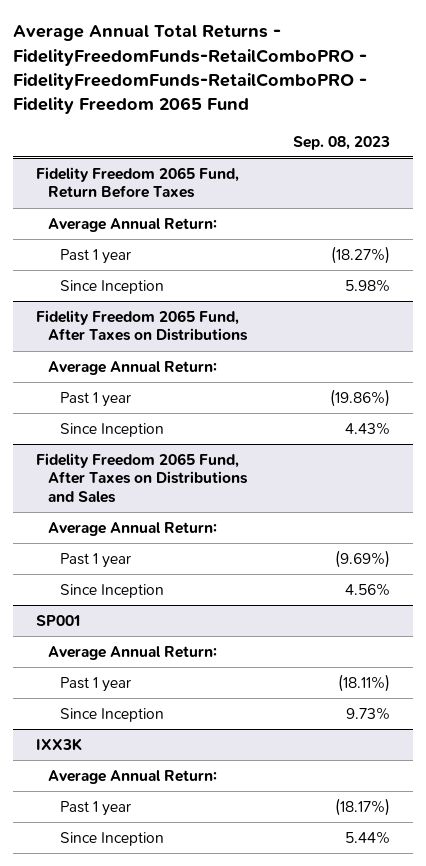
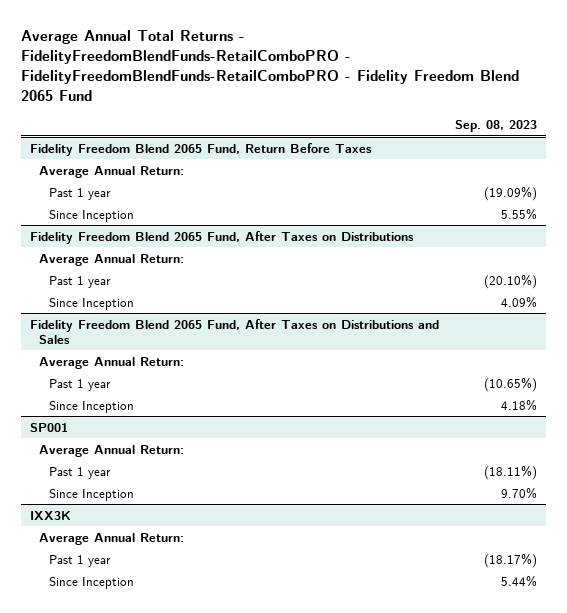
[12,25,367,115] Average Annual Total Returns - FidelityFreedomFunds-RetailComboPRO - FidelityFreedomFunds-RetailComboPRO - Fidelity Freedom 2065 Fund -> [21,30,520,101] Average Annual Total Returns - FidelityFreedomBlendFunds-RetailComboPRO - FidelityFreedomBlendFunds-RetailComboPRO - Fidelity Freedom Blend 2065 Fund
[35,166,239,199] Fidelity Freedom 2065 Fund, Return Before Taxes -> [29,142,372,156] Fidelity Freedom Blend 2065 Fund, Return Before Taxes
[330,245,390,264] (18.27%) -> [484,185,538,201] (19.09%)
[344,278,390,292] 5.98% -> [501,207,538,220] 5.55%
[35,309,248,342] Fidelity Freedom 2065 Fund, After Taxes on Distributions -> [29,230,414,244] Fidelity Freedom Blend 2065 Fund, After Taxes on Distributions
[329,388,390,407] (19.86%) -> [484,273,538,289] (20.10%)
[344,421,390,435] 4.43% -> [501,295,538,308] 4.09%
[35,452,248,503] Fidelity Freedom 2065 Fund, After Taxes on Distributions and Sales -> [29,318,439,344] Fidelity Freedom Blend 2065 Fund, After Taxes on Distributions and Sales
[334,549,390,568] (9.69%) -> [484,376,538,392] (10.65%)
[344,582,390,596] 4.56% -> [501,398,538,411] 4.18%
[345,706,390,720] 9.73% -> [501,486,538,499] 9.70%

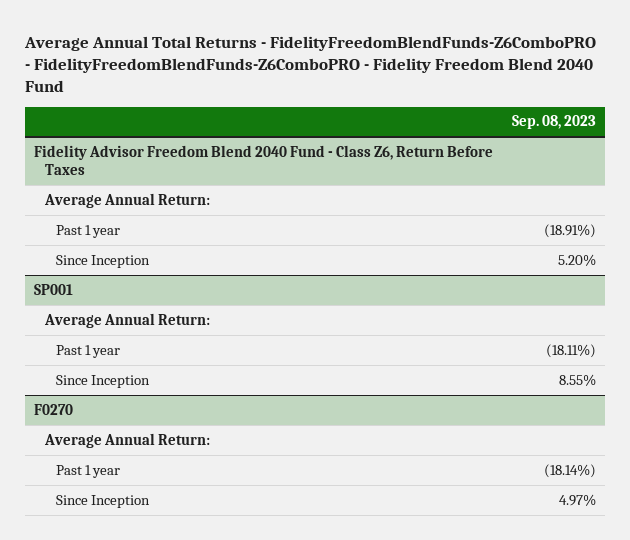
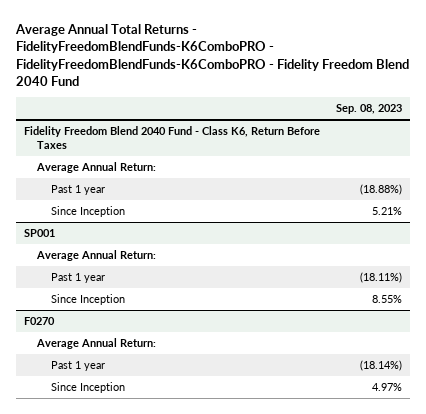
[24,35,597,93] Average Annual Total Returns - FidelityFreedomBlendFunds-Z6ComboPRO - FidelityFreedomBlendFunds-Z6ComboPRO - Fidelity Freedom Blend 2040 Fund -> [15,23,410,86] Average Annual Total Returns - FidelityFreedomBlendFunds-K6ComboPRO - FidelityFreedomBlendFunds-K6ComboPRO - Fidelity Freedom Blend 2040 Fund
[34,144,494,175] Fidelity Advisor Freedom Blend 2040 Fund - Class Z6, Return Before Taxes -> [24,126,321,149] Fidelity Freedom Blend 2040 Fund - Class K6, Return Before Taxes
[543,223,596,238] (18.91%) -> [360,184,403,196] (18.88%)
[557,253,596,266] 5.20% -> [372,207,403,216] 5.21%

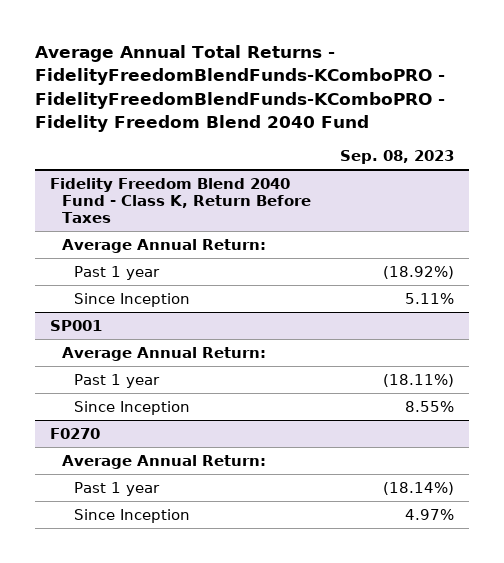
[15,23,410,86] Average Annual Total Returns - FidelityFreedomBlendFunds-K6ComboPRO - FidelityFreedomBlendFunds-K6ComboPRO - Fidelity Freedom Blend 2040 Fund -> [35,45,446,132] Average Annual Total Returns - FidelityFreedomBlendFunds-KComboPRO - FidelityFreedomBlendFunds-KComboPRO - Fidelity Freedom Blend 2040 Fund
[24,126,321,149] Fidelity Freedom Blend 2040 Fund - Class K6, Return Before Taxes -> [49,177,312,224] Fidelity Freedom Blend 2040 Fund - Class K, Return Before Taxes
[360,184,403,196] (18.88%) -> [383,265,455,279] (18.92%)
[372,207,403,216] 5.21% -> [405,292,455,304] 5.11%

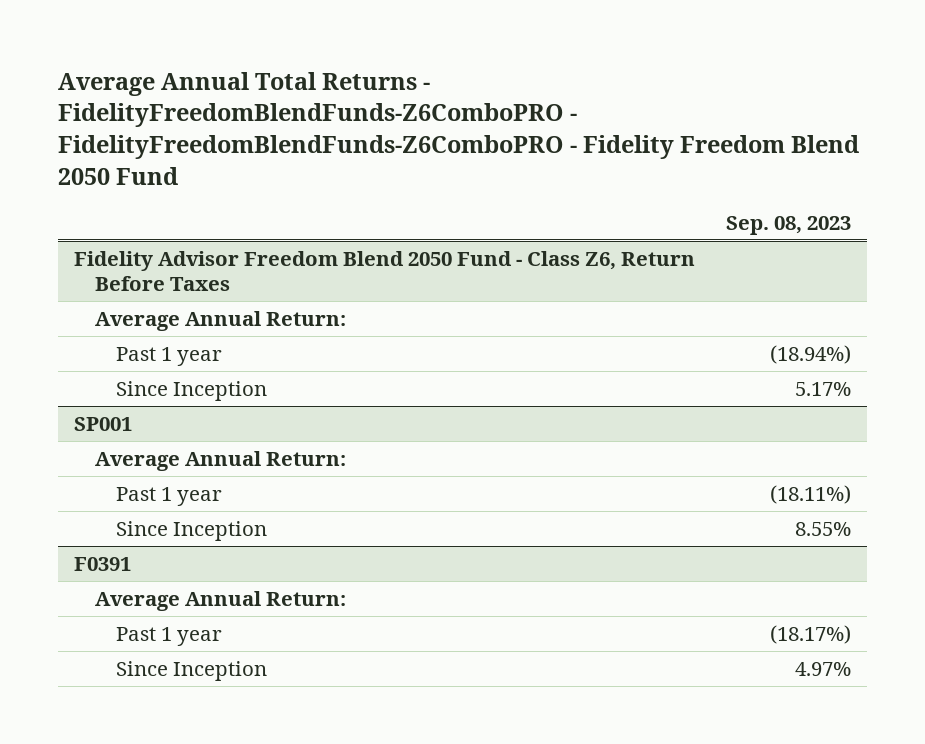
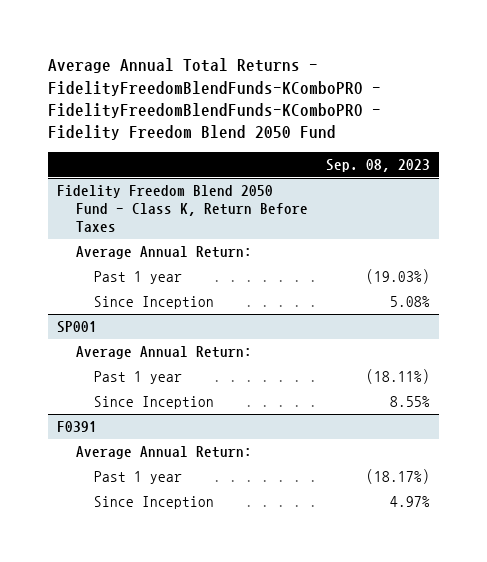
[58,71,860,185] Average Annual Total Returns - FidelityFreedomBlendFunds-Z6ComboPRO - FidelityFreedomBlendFunds-Z6ComboPRO - Fidelity Freedom Blend 2050 Fund -> [47,58,381,141] Average Annual Total Returns - FidelityFreedomBlendFunds-KComboPRO - FidelityFreedomBlendFunds-KComboPRO - Fidelity Freedom Blend 2050 Fund
[73,250,695,292] Fidelity Advisor Freedom Blend 2050 Fund - Class Z6, Return Before Taxes -> [57,185,308,232] Fidelity Freedom Blend 2050 Fund - Class K, Return Before Taxes
[770,344,852,364] (18.94%) -> [366,269,431,285] (19.03%)
[795,381,852,396] 5.17% -> [390,296,431,308] 5.08%

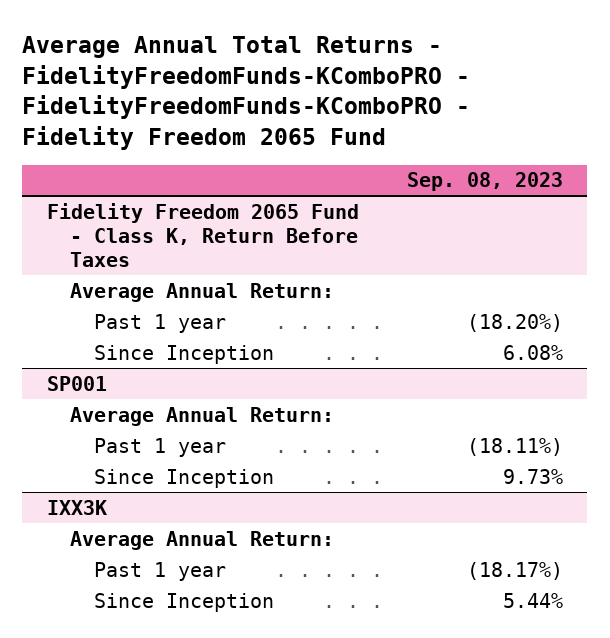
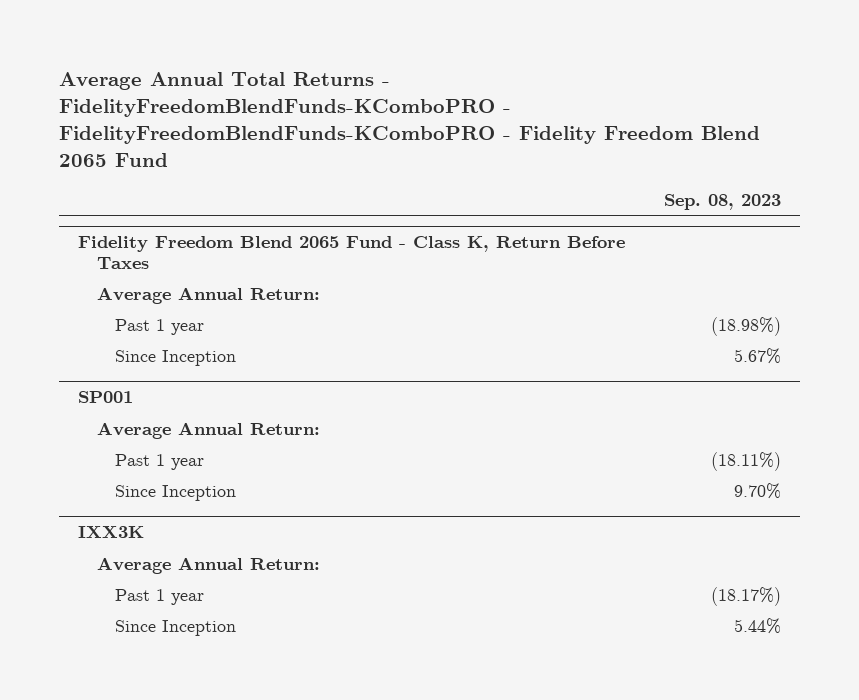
[22,36,471,150] Average Annual Total Returns - FidelityFreedomFunds-KComboPRO - FidelityFreedomFunds-KComboPRO - Fidelity Freedom 2065 Fund -> [59,71,761,167] Average Annual Total Returns - FidelityFreedomBlendFunds-KComboPRO - FidelityFreedomBlendFunds-KComboPRO - Fidelity Freedom Blend 2065 Fund
[46,202,359,267] Fidelity Freedom 2065 Fund - Class K, Return Before Taxes -> [78,235,626,269] Fidelity Freedom Blend 2065 Fund - Class K, Return Before Taxes
[467,313,564,332] (18.20%) -> [711,316,782,336] (18.98%)
[503,344,564,360] 6.08% -> [734,347,782,364] 5.67%
[503,468,564,484] 9.73% -> [734,482,782,499] 9.70%

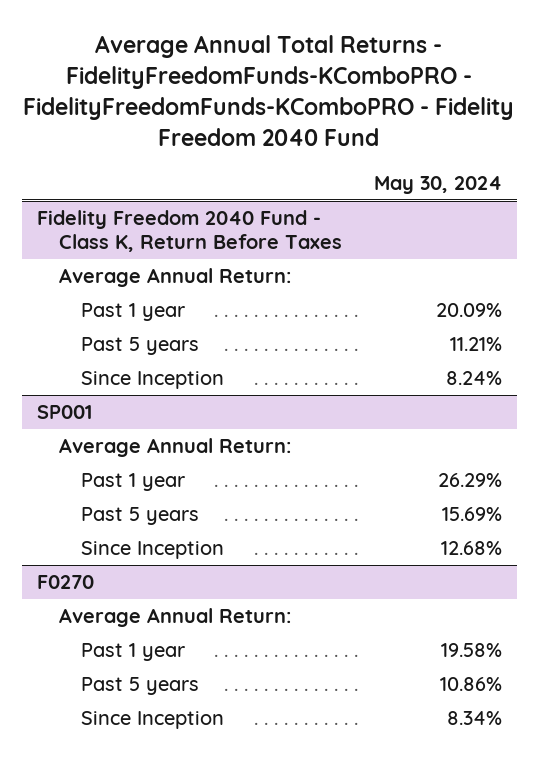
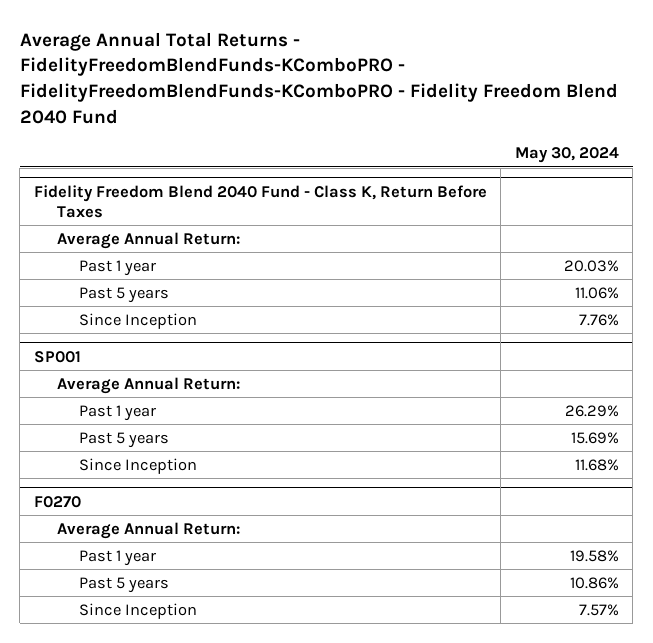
[23,34,515,146] Average Annual Total Returns - FidelityFreedomFunds-KComboPRO - FidelityFreedomFunds-KComboPRO - Fidelity Freedom 2040 Fund -> [19,31,618,124] Average Annual Total Returns - FidelityFreedomBlendFunds-KComboPRO - FidelityFreedomBlendFunds-KComboPRO - Fidelity Freedom Blend 2040 Fund
[37,210,343,252] Fidelity Freedom 2040 Fund - Class K, Return Before Taxes -> [33,184,487,218] Fidelity Freedom Blend 2040 Fund - Class K, Return Before Taxes
[435,303,502,318] 20.09% -> [563,259,619,272] 20.03%
[449,337,502,352] 11.21% -> [574,286,619,299] 11.06%
[445,371,502,386] 8.24% -> [578,313,619,326] 7.76%
[440,541,502,556] 12.68% -> [574,458,619,471] 11.68%
[446,711,502,726] 8.34% -> [578,603,619,616] 7.57%

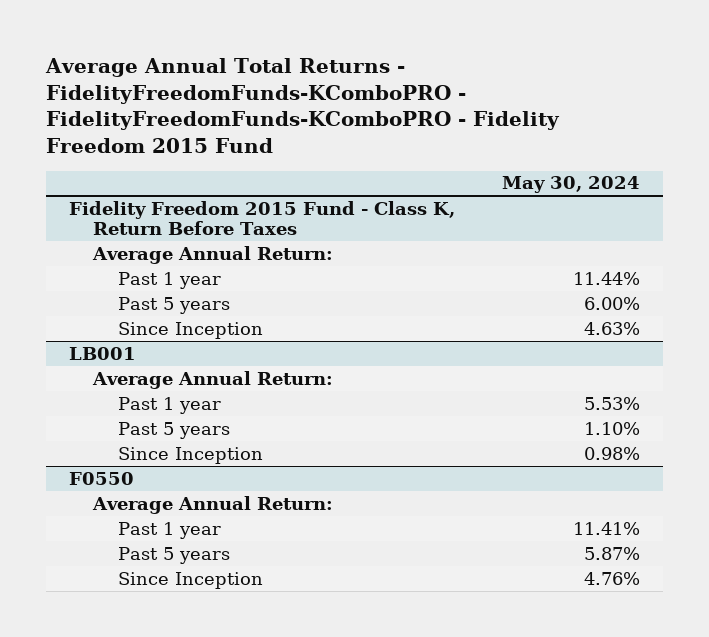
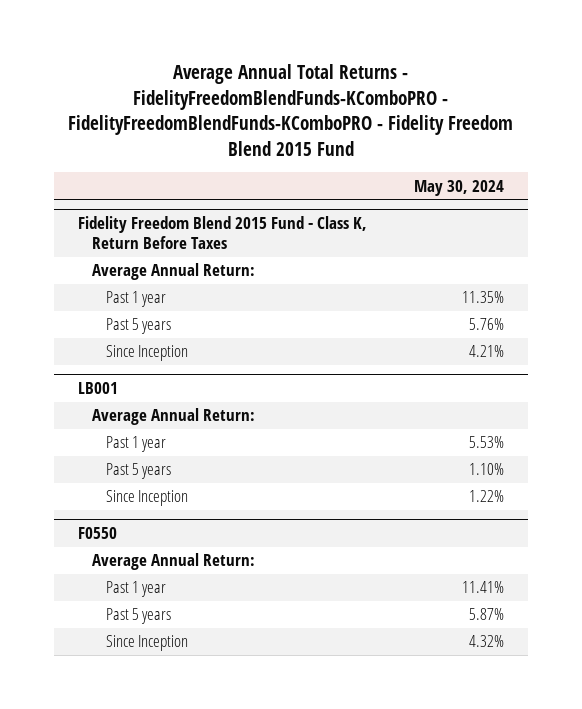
[44,57,560,154] Average Annual Total Returns - FidelityFreedomFunds-KComboPRO - FidelityFreedomFunds-KComboPRO - Fidelity Freedom 2015 Fund -> [68,64,514,156] Average Annual Total Returns - FidelityFreedomBlendFunds-KComboPRO - FidelityFreedomBlendFunds-KComboPRO - Fidelity Freedom Blend 2015 Fund
[68,200,455,235] Fidelity Freedom 2015 Fund - Class K, Return Before Taxes -> [77,216,367,250] Fidelity Freedom Blend 2015 Fund - Class K, Return Before Taxes
[572,271,640,285] 11.44% -> [462,291,505,304] 11.35%
[583,296,640,310] 6.00% -> [469,318,505,331] 5.76%
[583,321,640,335] 4.63% -> [469,345,505,358] 4.21%
[583,446,640,460] 0.98% -> [469,490,505,503] 1.22%
[583,571,640,585] 4.76% -> [469,635,505,648] 4.32%

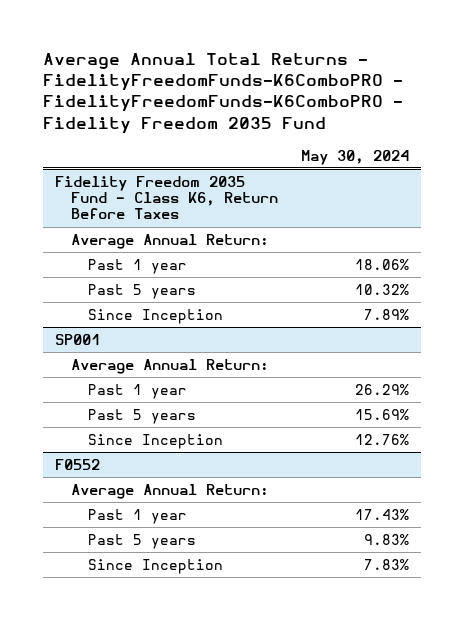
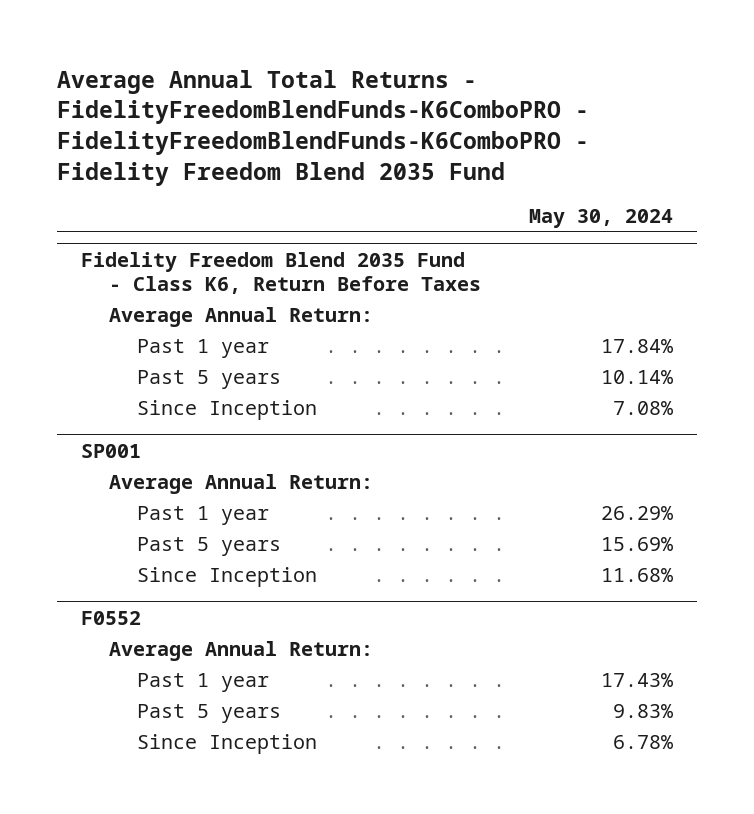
[43,52,404,134] Average Annual Total Returns - FidelityFreedomFunds-K6ComboPRO - FidelityFreedomFunds-K6ComboPRO - Fidelity Freedom 2035 Fund -> [56,69,589,186] Average Annual Total Returns - FidelityFreedomBlendFunds-K6ComboPRO - FidelityFreedomBlendFunds-K6ComboPRO - Fidelity Freedom Blend 2035 Fund
[54,175,279,220] Fidelity Freedom 2035 Fund - Class K6, Return Before Taxes -> [80,251,481,294] Fidelity Freedom Blend 2035 Fund - Class K6, Return Before Taxes
[355,258,410,270] 18.06% -> [600,338,673,353] 17.84%
[355,283,410,295] 10.32% -> [600,369,673,384] 10.14%
[364,308,410,320] 7.89% -> [612,400,673,415] 7.08%
[355,433,410,445] 12.76% -> [600,567,673,582] 11.68%
[364,558,410,570] 7.83% -> [612,734,673,749] 6.78%

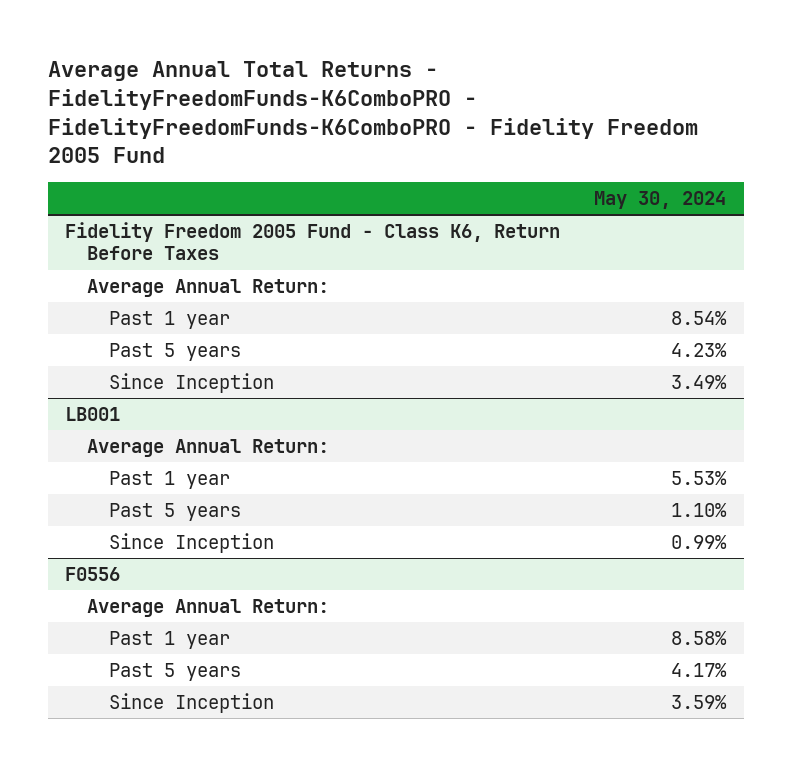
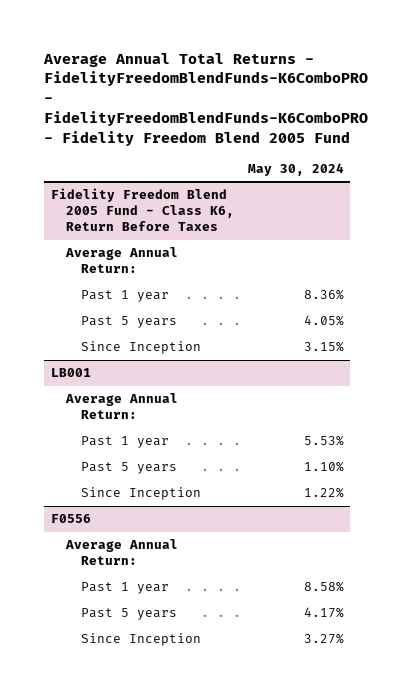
[47,60,698,164] Average Annual Total Returns - FidelityFreedomFunds-K6ComboPRO - FidelityFreedomFunds-K6ComboPRO - Fidelity Freedom 2005 Fund -> [42,52,368,146] Average Annual Total Returns - FidelityFreedomBlendFunds-K6ComboPRO - FidelityFreedomBlendFunds-K6ComboPRO - Fidelity Freedom Blend 2005 Fund
[65,221,561,261] Fidelity Freedom 2005 Fund - Class K6, Return Before Taxes -> [50,188,235,232] Fidelity Freedom Blend 2005 Fund - Class K6, Return Before Taxes
[671,310,728,325] 8.54% -> [303,289,344,301] 8.36%
[671,342,728,357] 4.23% -> [303,315,344,327] 4.05%
[671,374,728,389] 3.49% -> [303,341,344,353] 3.15%
[671,534,728,549] 0.99% -> [303,487,344,499] 1.22%
[671,694,728,709] 3.59% -> [303,633,344,645] 3.27%

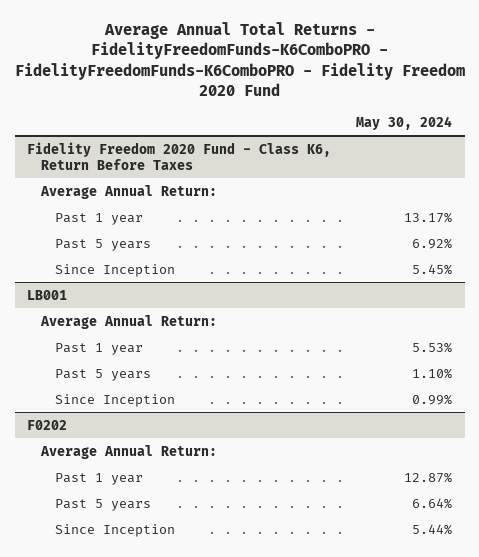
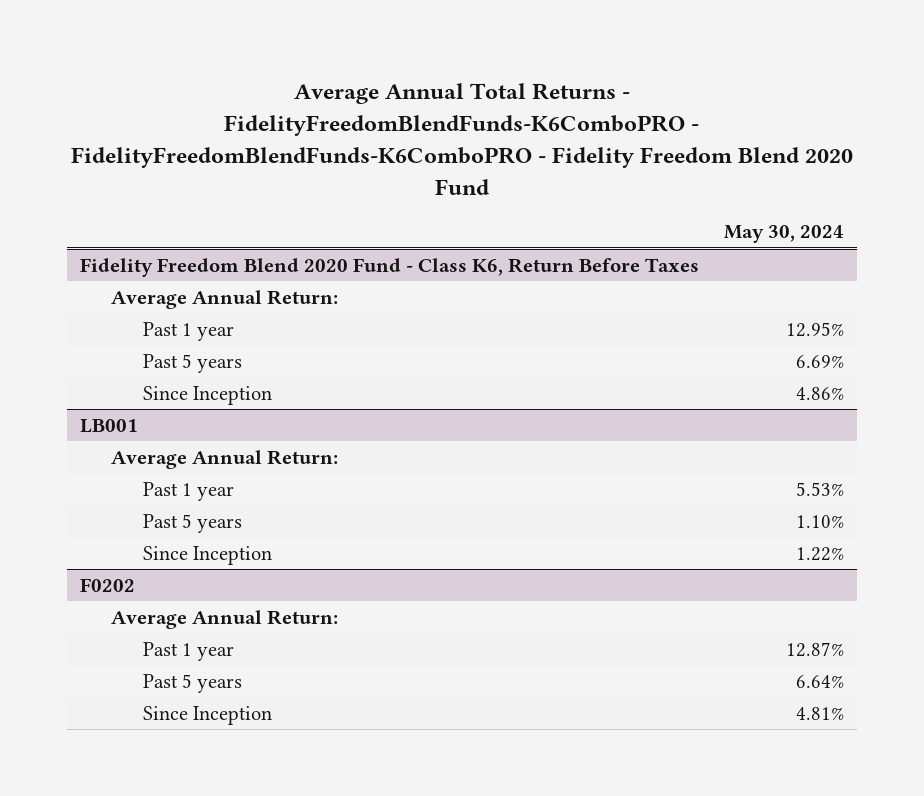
[14,21,465,96] Average Annual Total Returns - FidelityFreedomFunds-K6ComboPRO - FidelityFreedomFunds-K6ComboPRO - Fidelity Freedom 2020 Fund -> [70,83,853,196] Average Annual Total Returns - FidelityFreedomBlendFunds-K6ComboPRO - FidelityFreedomBlendFunds-K6ComboPRO - Fidelity Freedom Blend 2020 Fund
[27,141,332,170] Fidelity Freedom 2020 Fund - Class K6, Return Before Taxes -> [79,257,699,277] Fidelity Freedom Blend 2020 Fund - Class K6, Return Before Taxes
[404,211,453,223] 13.17% -> [785,321,844,337] 12.95%
[412,237,453,249] 6.92% -> [795,354,844,368] 6.69%
[412,263,453,275] 5.45% -> [795,386,844,400] 4.86%
[412,393,453,405] 0.99% -> [795,546,844,561] 1.22%
[412,523,453,535] 5.44% -> [795,706,844,720] 4.81%

